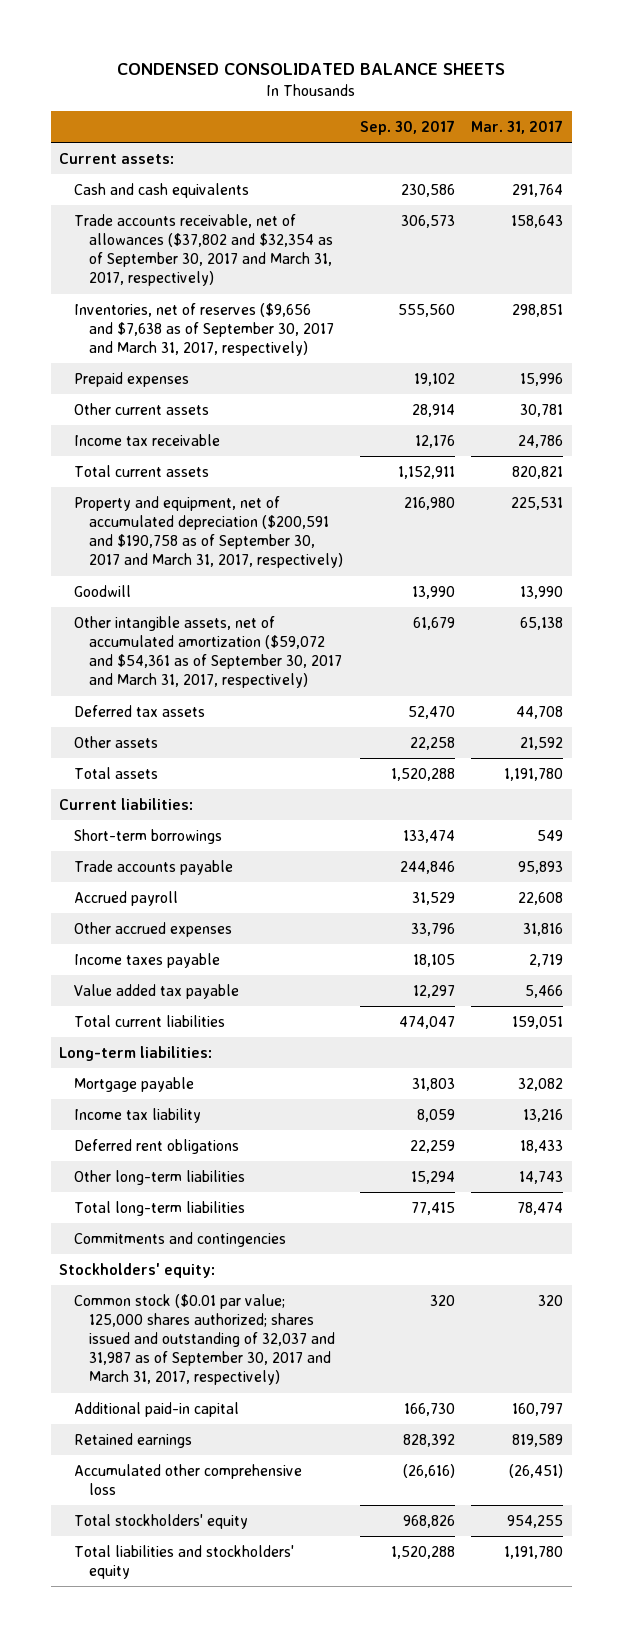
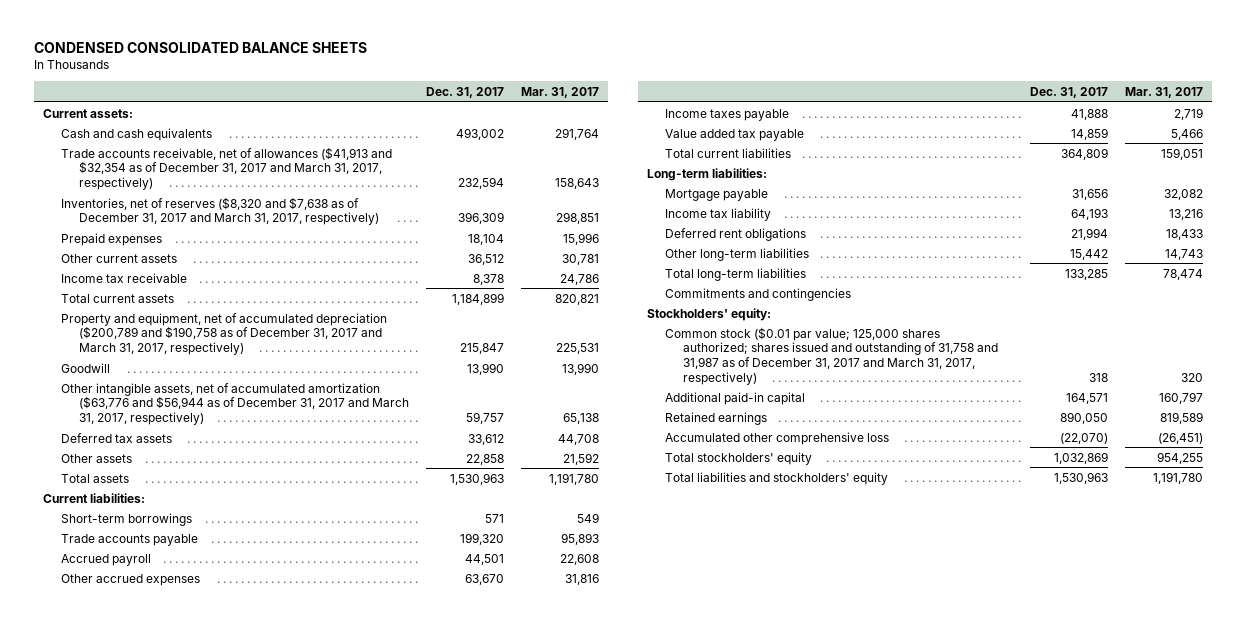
[359,119,455,135] Sep. 30, 2017 -> none
none -> [426,86,505,98] Dec. 31, 2017
[74,213,334,287] Trade accounts receivable, net of allowances ($37,802 and $32,354 as of September 30, 2017 and March 31, 2017, respectively) -> [60,146,392,190] Trade accounts receivable, net of allowances ($41,913 and $32,354 as of December 31, 2017 and March 31, 2017, respectively)
[74,302,335,357] Inventories, net of reserves ($9,656 and $7,638 as of September 30, 2017 and March 31, 2017, respectively) -> [60,196,380,226] Inventories, net of reserves ($8,320 and $7,638 as of December 31, 2017 and March 31, 2017, respectively)
[74,495,344,569] Property and equipment, net of accumulated depreciation ($200,591 and $190,758 as of September 30, 2017 and March 31, 2017, respectively) -> [60,312,387,355] Property and equipment, net of accumulated depreciation ($200,789 and $190,758 as of December 31, 2017 and March 31, 2017, respectively)
[74,615,343,689] Other intangible assets, net of accumulated amortization ($59,072 and $54,361 as of September 30, 2017 and March 31, 2017, respectively) -> [60,382,410,425] Other intangible assets, net of accumulated amortization ($63,776 and $56,944 as of December 31, 2017 and March 31, 2017, respectively)
[74,1293,336,1386] Common stock ($0.01 par value; 125,000 shares authorized; shares issued and outstanding of 32,037 and 31,987 as of September 30, 2017 and March 31, 2017, respectively) -> [664,326,998,385] Common stock ($0.01 par value; 125,000 shares authorized; shares issued and outstanding of 31,758 and 31,987 as of December 31, 2017 and March 31, 2017, respectively)

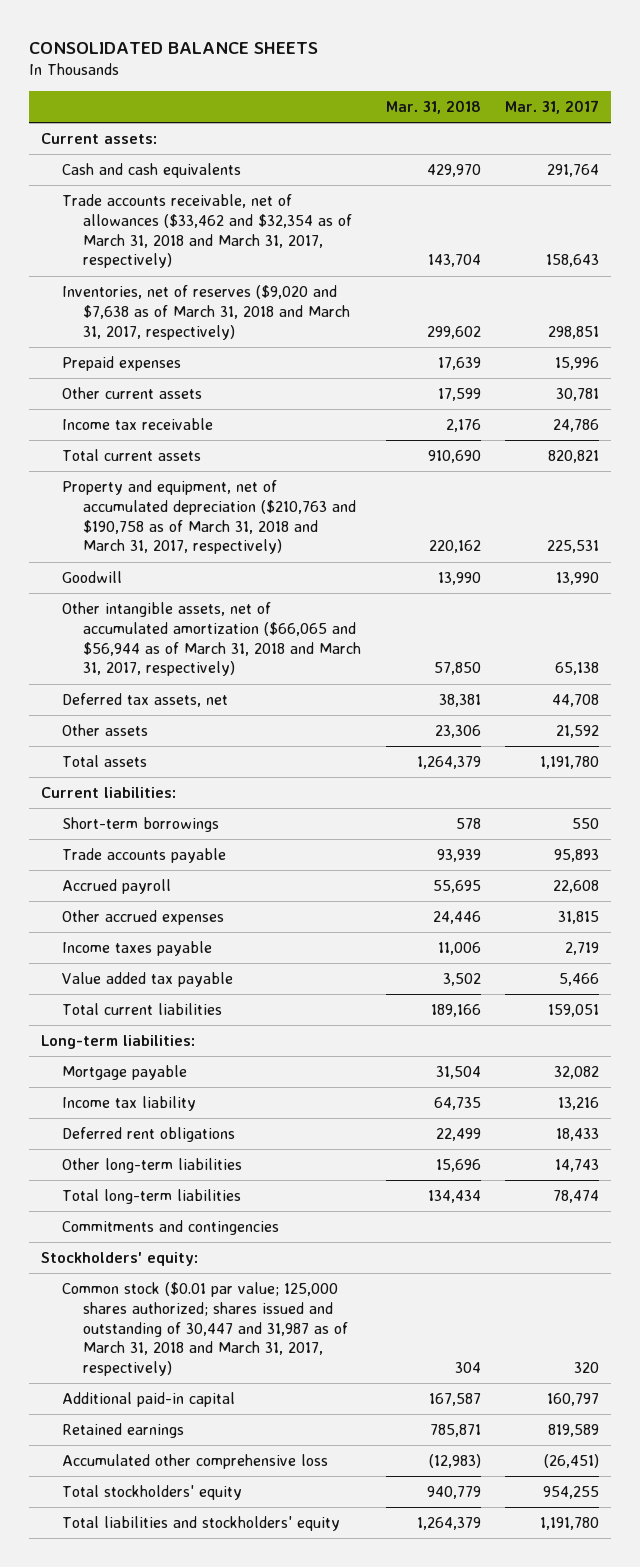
[34,41,368,53] CONDENSED CONSOLIDATED BALANCE SHEETS -> [28,41,318,54] CONSOLIDATED BALANCE SHEETS
[426,86,505,98] Dec. 31, 2017 -> none
none -> [385,100,481,115] Mar. 31, 2018
[60,146,392,190] Trade accounts receivable, net of allowances ($41,913 and $32,354 as of December 31, 2017 and March 31, 2017, respectively) -> [62,194,353,269] Trade accounts receivable, net of allowances ($33,462 and $32,354 as of March 31, 2018 and March 31, 2017, respectively)
[60,196,380,226] Inventories, net of reserves ($8,320 and $7,638 as of December 31, 2017 and March 31, 2017, respectively) -> [62,285,351,340] Inventories, net of reserves ($9,020 and $7,638 as of March 31, 2018 and March 31, 2017, respectively)
[60,312,387,355] Property and equipment, net of accumulated depreciation ($200,789 and $190,758 as of December 31, 2017 and March 31, 2017, respectively) -> [62,480,357,555] Property and equipment, net of accumulated depreciation ($210,763 and $190,758 as of March 31, 2018 and March 31, 2017, respectively)
[60,382,410,425] Other intangible assets, net of accumulated amortization ($63,776 and $56,944 as of December 31, 2017 and March 31, 2017, respectively) -> [62,602,362,677] Other intangible assets, net of accumulated amortization ($66,065 and $56,944 as of March 31, 2018 and March 31, 2017, respectively)
[60,432,172,443] Deferred tax assets -> [62,693,229,708] Deferred tax assets, net
[577,512,600,523] 549 -> [571,818,599,830] 550
[565,573,600,585] 31,816 -> [557,911,599,925] 31,815
[664,326,998,385] Common stock ($0.01 par value; 125,000 shares authorized; shares issued and outstanding of 31,758 and 31,987 as of December 31, 2017 and March 31, 2017, respectively) -> [62,1282,349,1377] Common stock ($0.01 par value; 125,000 shares authorized; shares issued and outstanding of 30,447 and 31,987 as of March 31, 2018 and March 31, 2017, respectively)

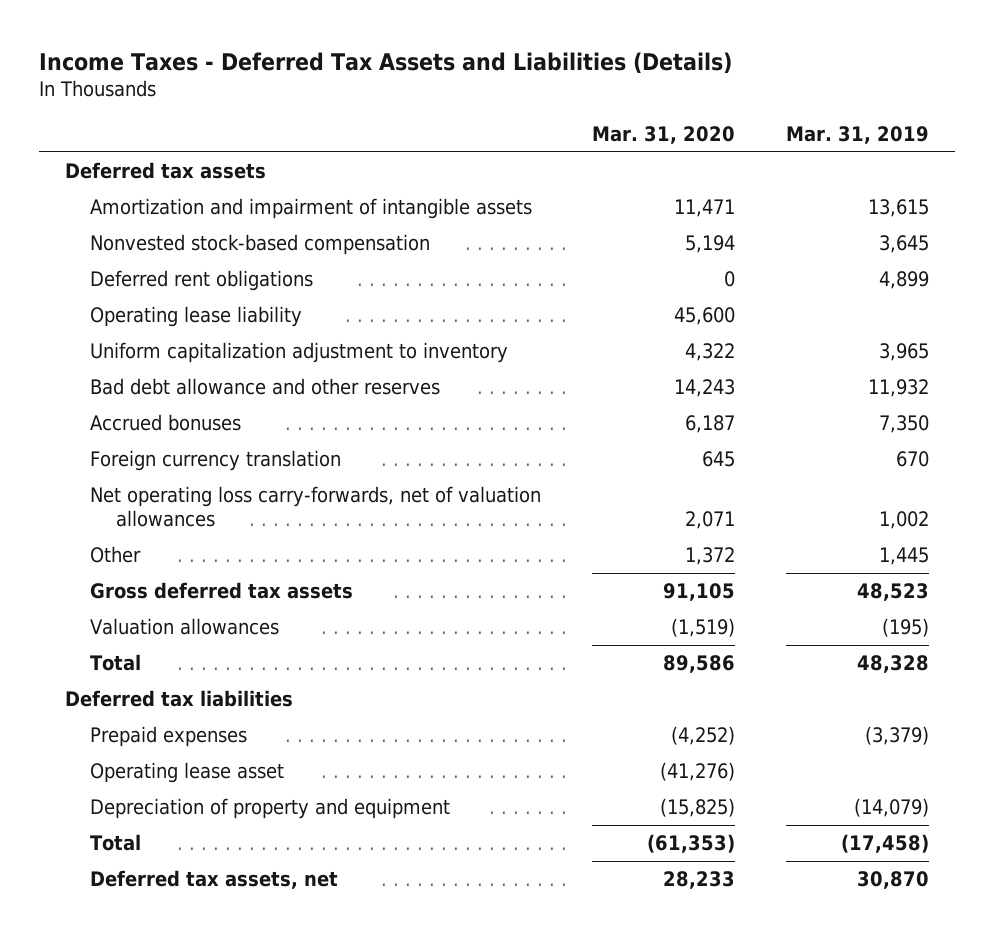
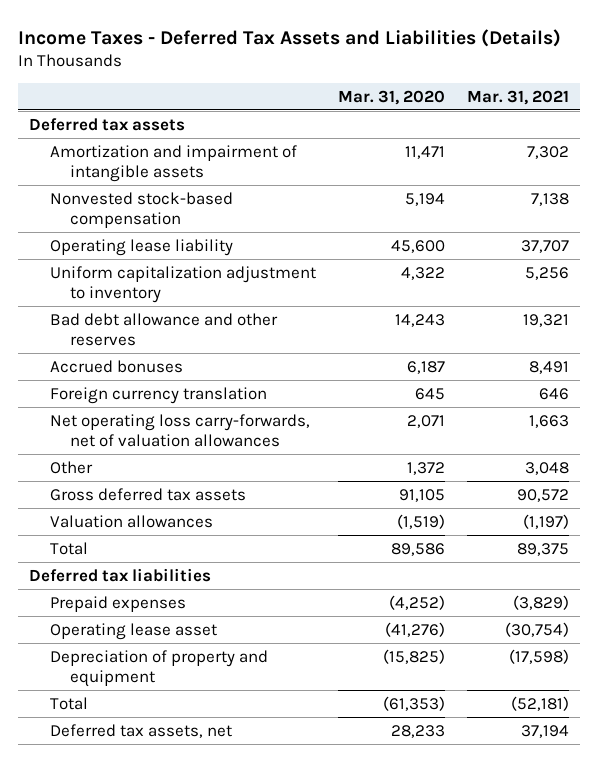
[786,126,930,145] Mar. 31, 2019 -> none
none -> [467,89,570,105] Mar. 31, 2021
[90,270,314,292] Deferred rent obligations -> none

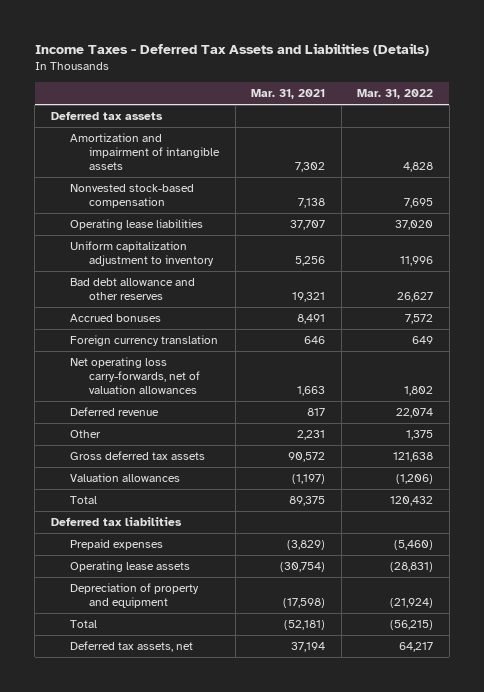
[337,89,445,105] Mar. 31, 2020 -> none
none -> [357,89,434,100] Mar. 31, 2022
[49,238,233,256] Operating lease liability -> [70,219,204,231] Operating lease liabilities
none -> [70,407,160,417] Deferred revenue
[525,461,570,475] 3,048 -> [297,430,326,441] 2,231
[49,622,217,640] Operating lease asset -> [70,561,191,573] Operating lease assets

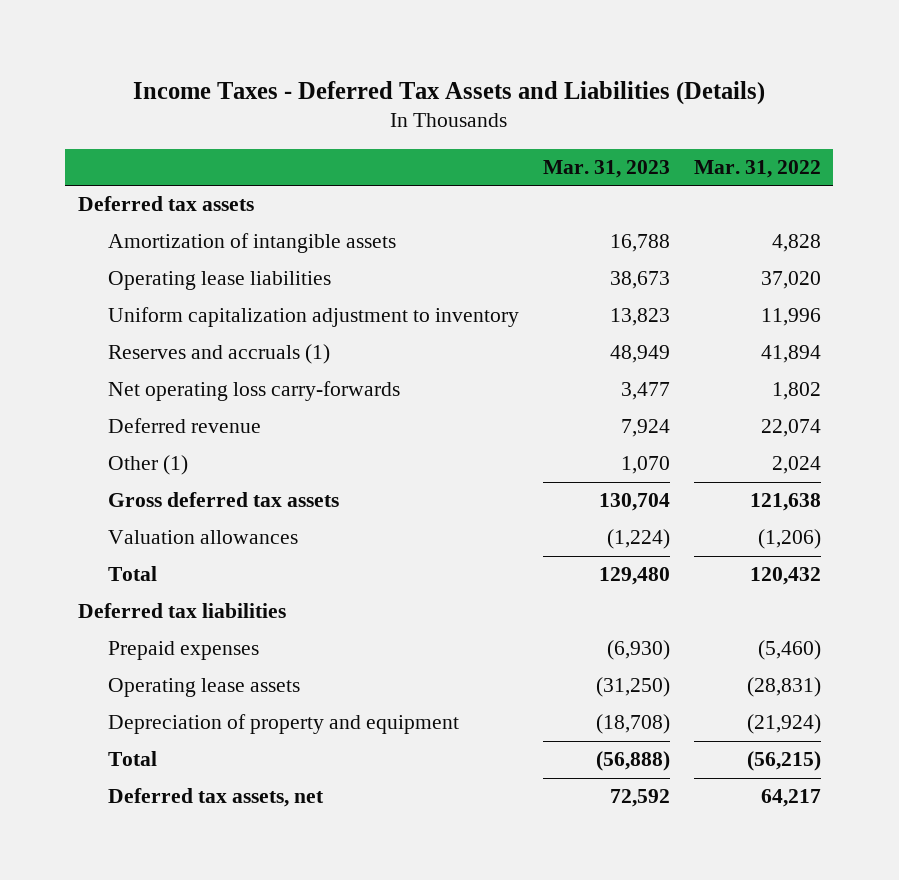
[251,89,326,100] Mar. 31, 2021 -> none
none -> [542,159,670,178] Mar. 31, 2023
[70,184,195,209] Nonvested stock-based compensation -> none
[70,133,221,171] Amortization and impairment of intangible assets -> [107,233,396,254] Amortization of intangible assets
[70,278,196,301] Bad debt allowance and other reserves -> none
[70,314,162,323] Accrued bonuses -> none
[70,335,219,347] Foreign currency translation -> none
none -> [107,344,330,365] Reserves and accruals (1)
[70,357,201,395] Net operating loss carry-forwards, net of valuation allowances -> [107,381,400,402] Net operating loss carry-forwards
[70,430,102,439] Other -> [107,455,188,476] Other (1)
[406,430,434,441] 1,375 -> [772,456,822,475] 2,024

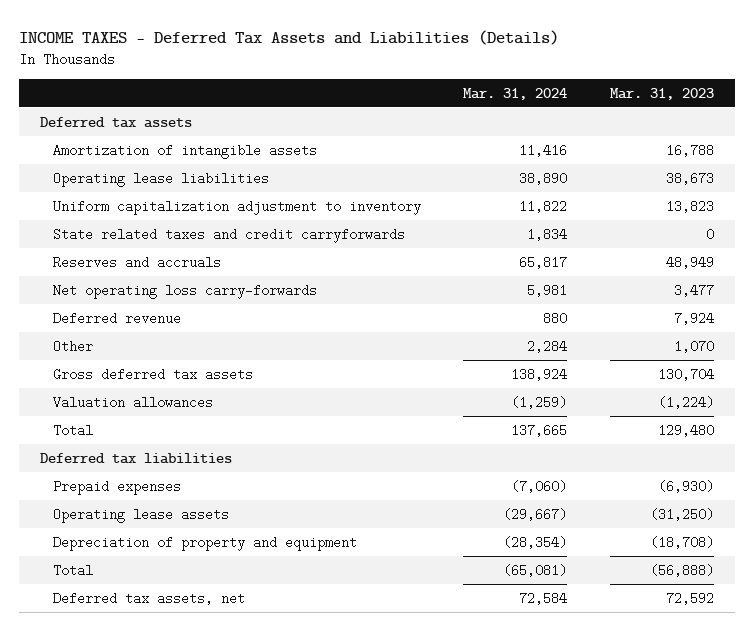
[133,80,766,105] Income Taxes - Deferred Tax Assets and Liabilities (Details) -> [18,29,559,45] INCOME TAXES - Deferred Tax Assets and Liabilities (Details)
[694,159,822,178] Mar. 31, 2022 -> none
none -> [463,87,568,100] Mar. 31, 2024
none -> [52,227,405,243] State related taxes and credit carryforwards
[107,344,330,365] Reserves and accruals (1) -> [52,255,221,269] Reserves and accruals
[107,455,188,476] Other (1) -> [52,339,93,353] Other

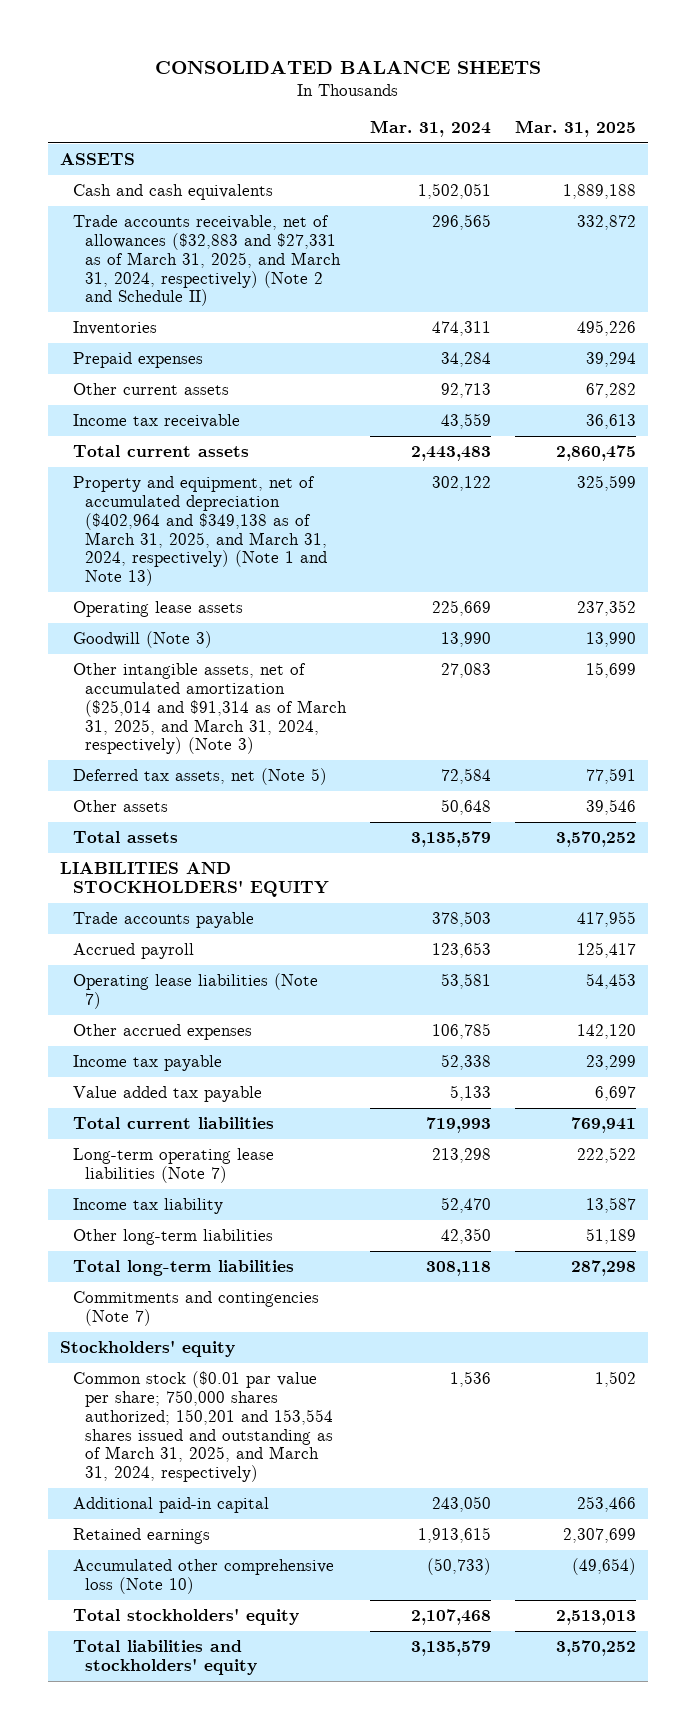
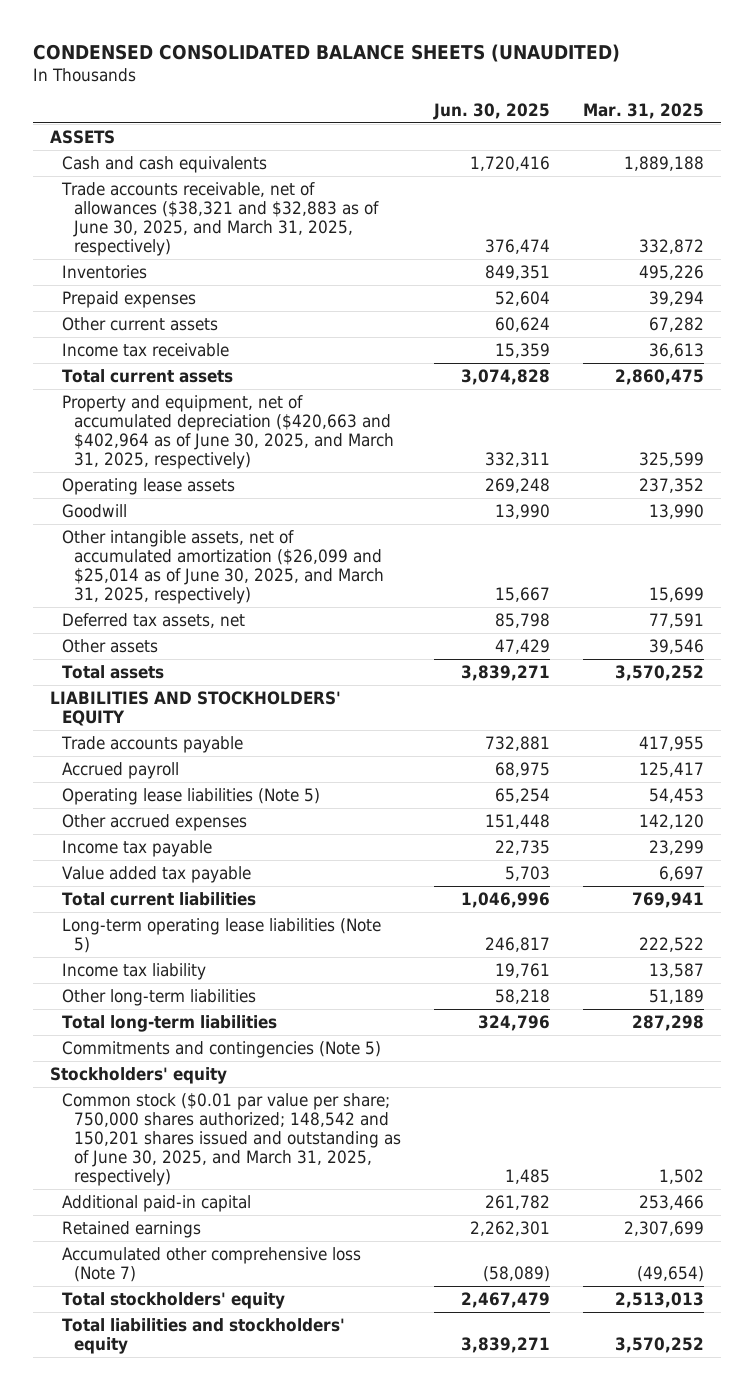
[154,60,541,74] CONSOLIDATED BALANCE SHEETS -> [33,43,621,62] CONDENSED CONSOLIDATED BALANCE SHEETS (UNAUDITED)
[370,119,492,137] Mar. 31, 2024 -> none
none -> [433,103,551,121] Jun. 30, 2025
[72,214,342,307] Trade accounts receivable, net of allowances ($32,883 and $27,331 as of March 31, 2025, and March 31, 2024, respectively) (Note 2 and Schedule II) -> [61,181,380,256] Trade accounts receivable, net of allowances ($38,321 and $32,883 as of June 30, 2025, and March 31, 2025, respectively)
[72,475,328,587] Property and equipment, net of accumulated depreciation ($402,964 and $349,138 as of March 31, 2025, and March 31, 2024, respectively) (Note 1 and Note 13) -> [62,394,395,469] Property and equipment, net of accumulated depreciation ($420,663 and $402,964 as of June 30, 2025, and March 31, 2025, respectively)
[72,630,212,648] Goodwill (Note 3) -> [62,503,128,518] Goodwill
[72,662,348,755] Other intangible assets, net of accumulated amortization ($25,014 and $91,314 as of March 31, 2025, and March 31, 2024, respectively) (Note 3) -> [62,529,385,604] Other intangible assets, net of accumulated amortization ($26,099 and $25,014 as of June 30, 2025, and March 31, 2025, respectively)
[72,767,327,785] Deferred tax assets, net (Note 5) -> [62,612,246,628] Deferred tax assets, net
[72,972,318,1009] Operating lease liabilities (Note 7) -> [62,787,321,805] Operating lease liabilities (Note 5)
[72,1147,274,1183] Long-term operating lease liabilities (Note 7) -> [62,917,382,953] Long-term operating lease liabilities (Note 5)
[72,1290,319,1326] Commitments and contingencies (Note 7) -> [62,1040,382,1058] Commitments and contingencies (Note 5)
[72,1370,334,1483] Common stock ($0.01 par value per share; 750,000 shares authorized; 150,201 and 153,554 shares issued and outstanding as of March 31, 2025, and March 31, 2024, respectively) -> [62,1092,402,1186] Common stock ($0.01 par value per share; 750,000 shares authorized; 148,542 and 150,201 shares issued and outstanding as of June 30, 2025, and March 31, 2025, respectively)
[72,1558,334,1594] Accumulated other comprehensive loss (Note 10) -> [62,1246,362,1282] Accumulated other comprehensive loss (Note 7)

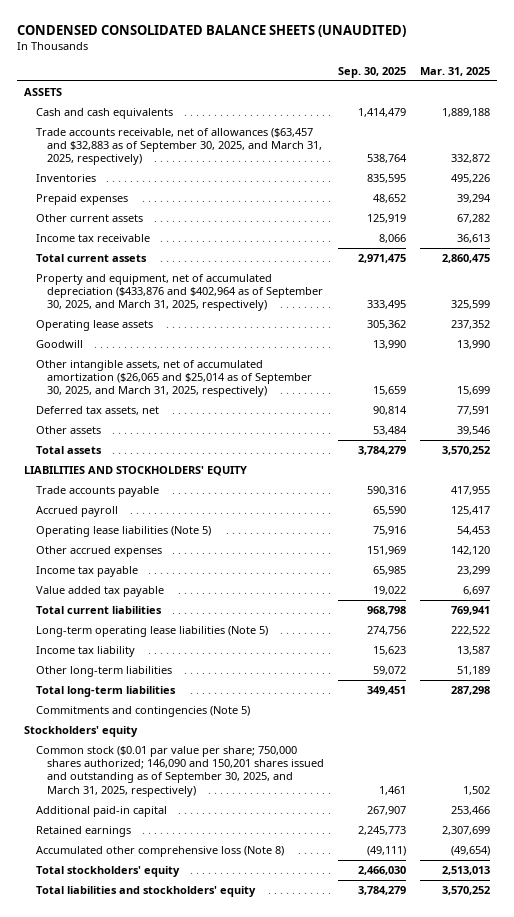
[433,103,551,121] Jun. 30, 2025 -> none
none -> [338,66,407,78] Sep. 30, 2025
[61,181,380,256] Trade accounts receivable, net of allowances ($38,321 and $32,883 as of June 30, 2025, and March 31, 2025, respectively) -> [35,127,323,166] Trade accounts receivable, net of allowances ($63,457 and $32,883 as of September 30, 2025, and March 31, 2025, respectively)
[62,394,395,469] Property and equipment, net of accumulated depreciation ($420,663 and $402,964 as of June 30, 2025, and March 31, 2025, respectively) -> [35,273,324,312] Property and equipment, net of accumulated depreciation ($433,876 and $402,964 as of September 30, 2025, and March 31, 2025, respectively)
[62,529,385,604] Other intangible assets, net of accumulated amortization ($26,099 and $25,014 as of June 30, 2025, and March 31, 2025, respectively) -> [35,359,313,398] Other intangible assets, net of accumulated amortization ($26,065 and $25,014 as of September 30, 2025, and March 31, 2025, respectively)
[62,1092,402,1186] Common stock ($0.01 par value per share; 750,000 shares authorized; 148,542 and 150,201 shares issued and outstanding as of June 30, 2025, and March 31, 2025, respectively) -> [35,745,325,797] Common stock ($0.01 par value per share; 750,000 shares authorized; 146,090 and 150,201 shares issued and outstanding as of September 30, 2025, and March 31, 2025, respectively)
[62,1246,362,1282] Accumulated other comprehensive loss (Note 7) -> [35,845,284,857] Accumulated other comprehensive loss (Note 8)

